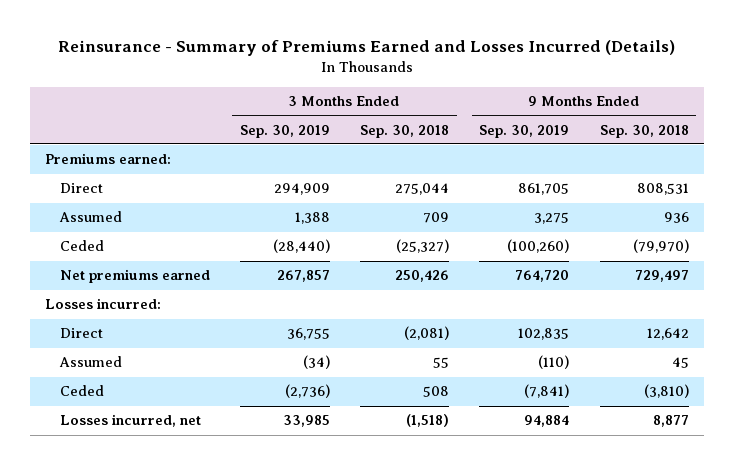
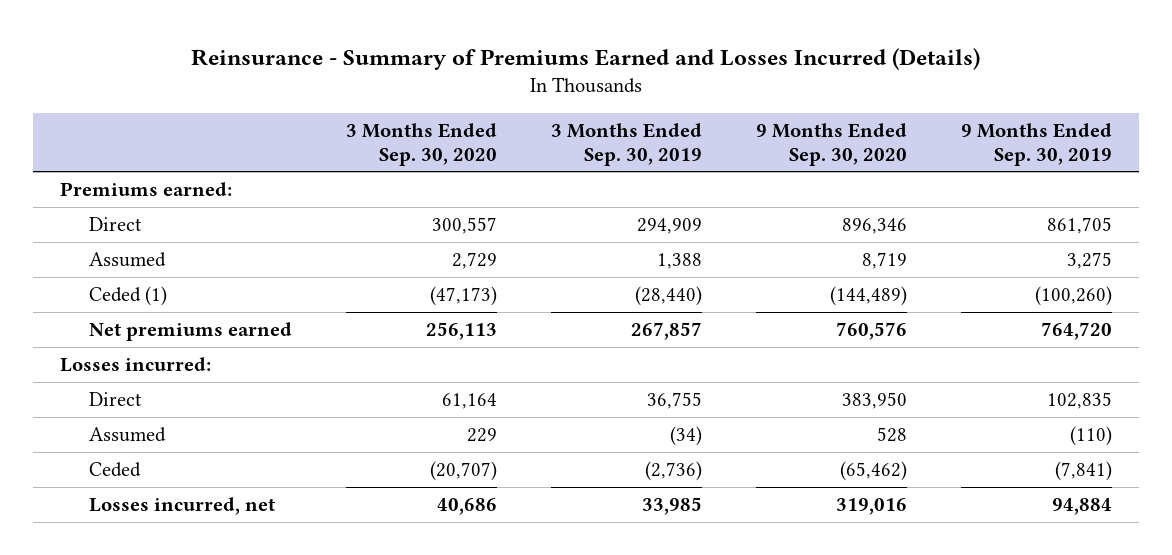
[360,124,450,138] Sep. 30, 2018 -> none
[599,124,689,138] Sep. 30, 2018 -> none
none -> [346,122,498,166] 3 Months Ended Sep. 30, 2020
none -> [756,122,908,166] 9 Months Ended Sep. 30, 2020
[59,240,104,252] Ceded -> [89,286,168,307] Ceded (1)

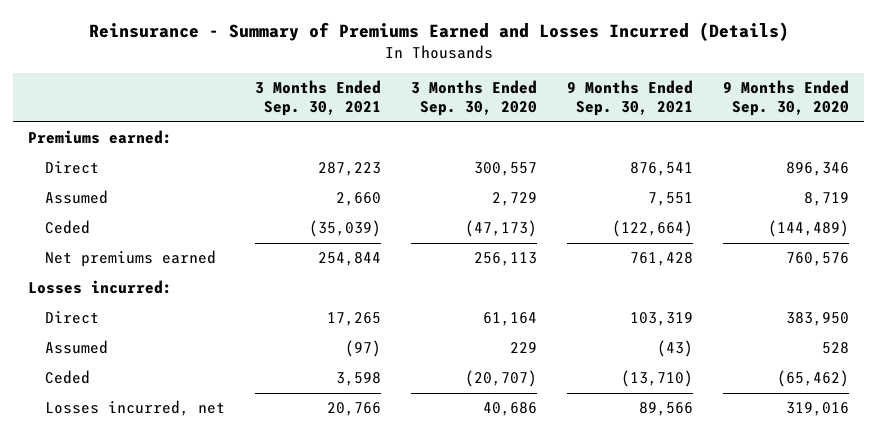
[551,122,703,166] 3 Months Ended Sep. 30, 2019 -> none
[961,122,1113,166] 9 Months Ended Sep. 30, 2019 -> none
none -> [254,80,381,117] 3 Months Ended Sep. 30, 2021
none -> [566,80,693,117] 9 Months Ended Sep. 30, 2021
[89,286,168,307] Ceded (1) -> [44,220,90,235] Ceded

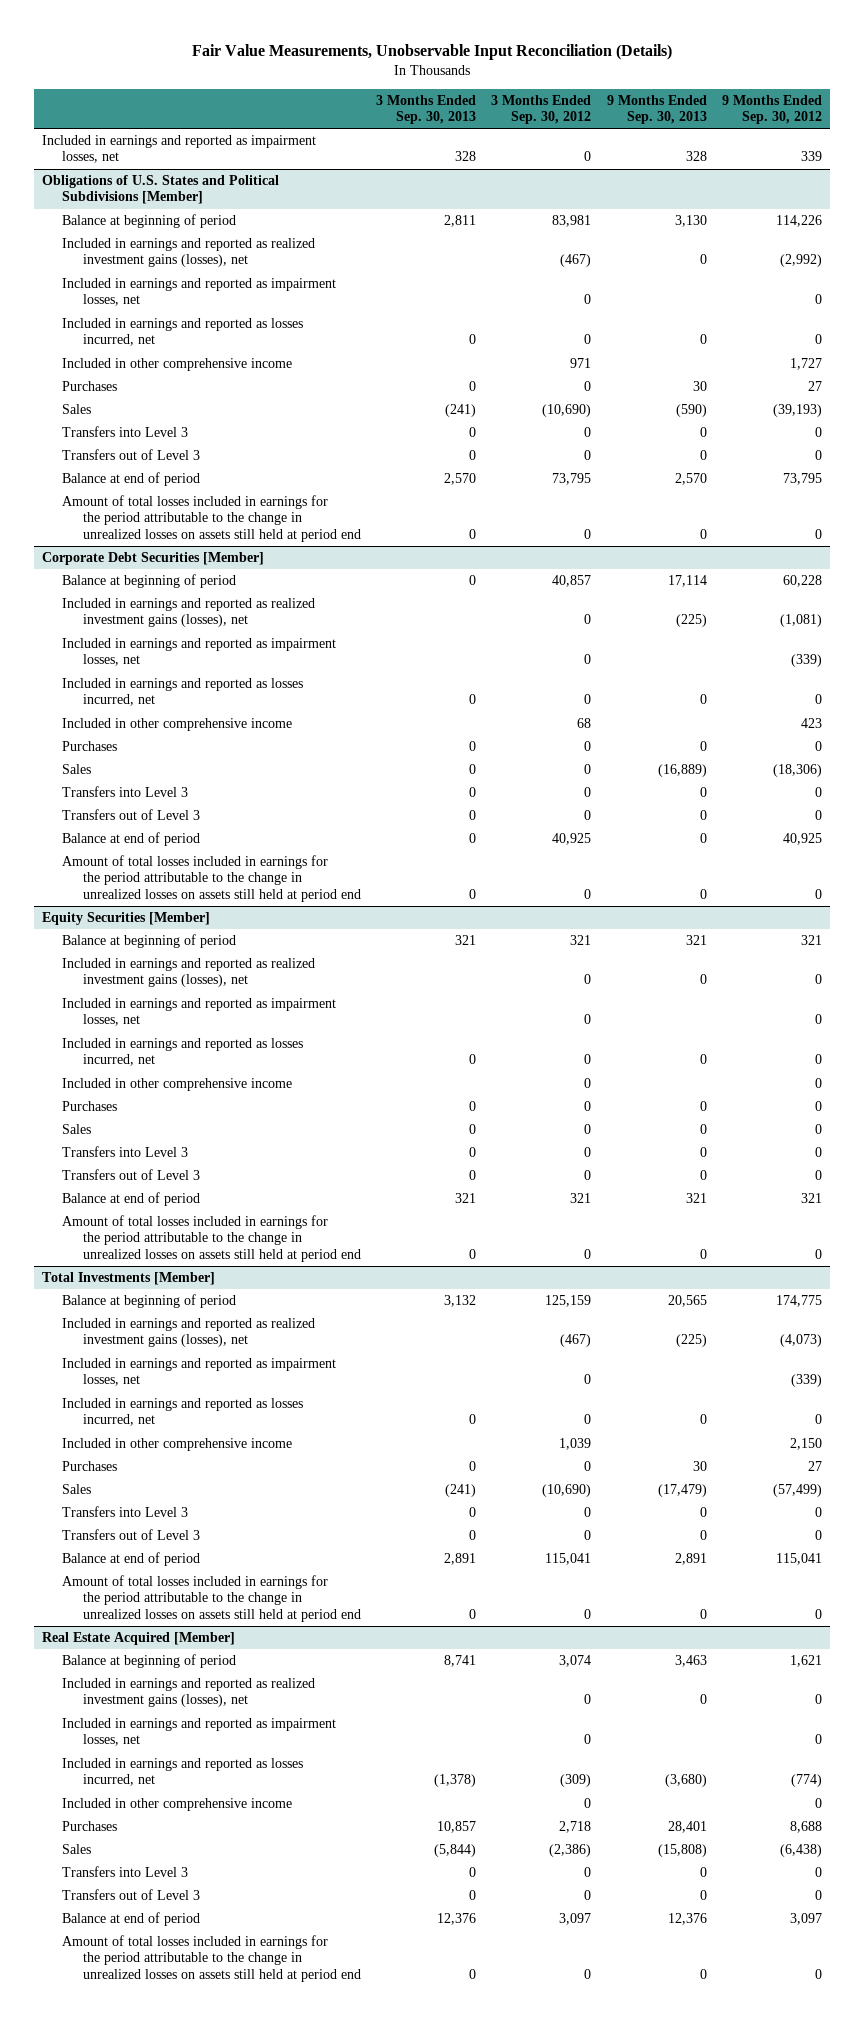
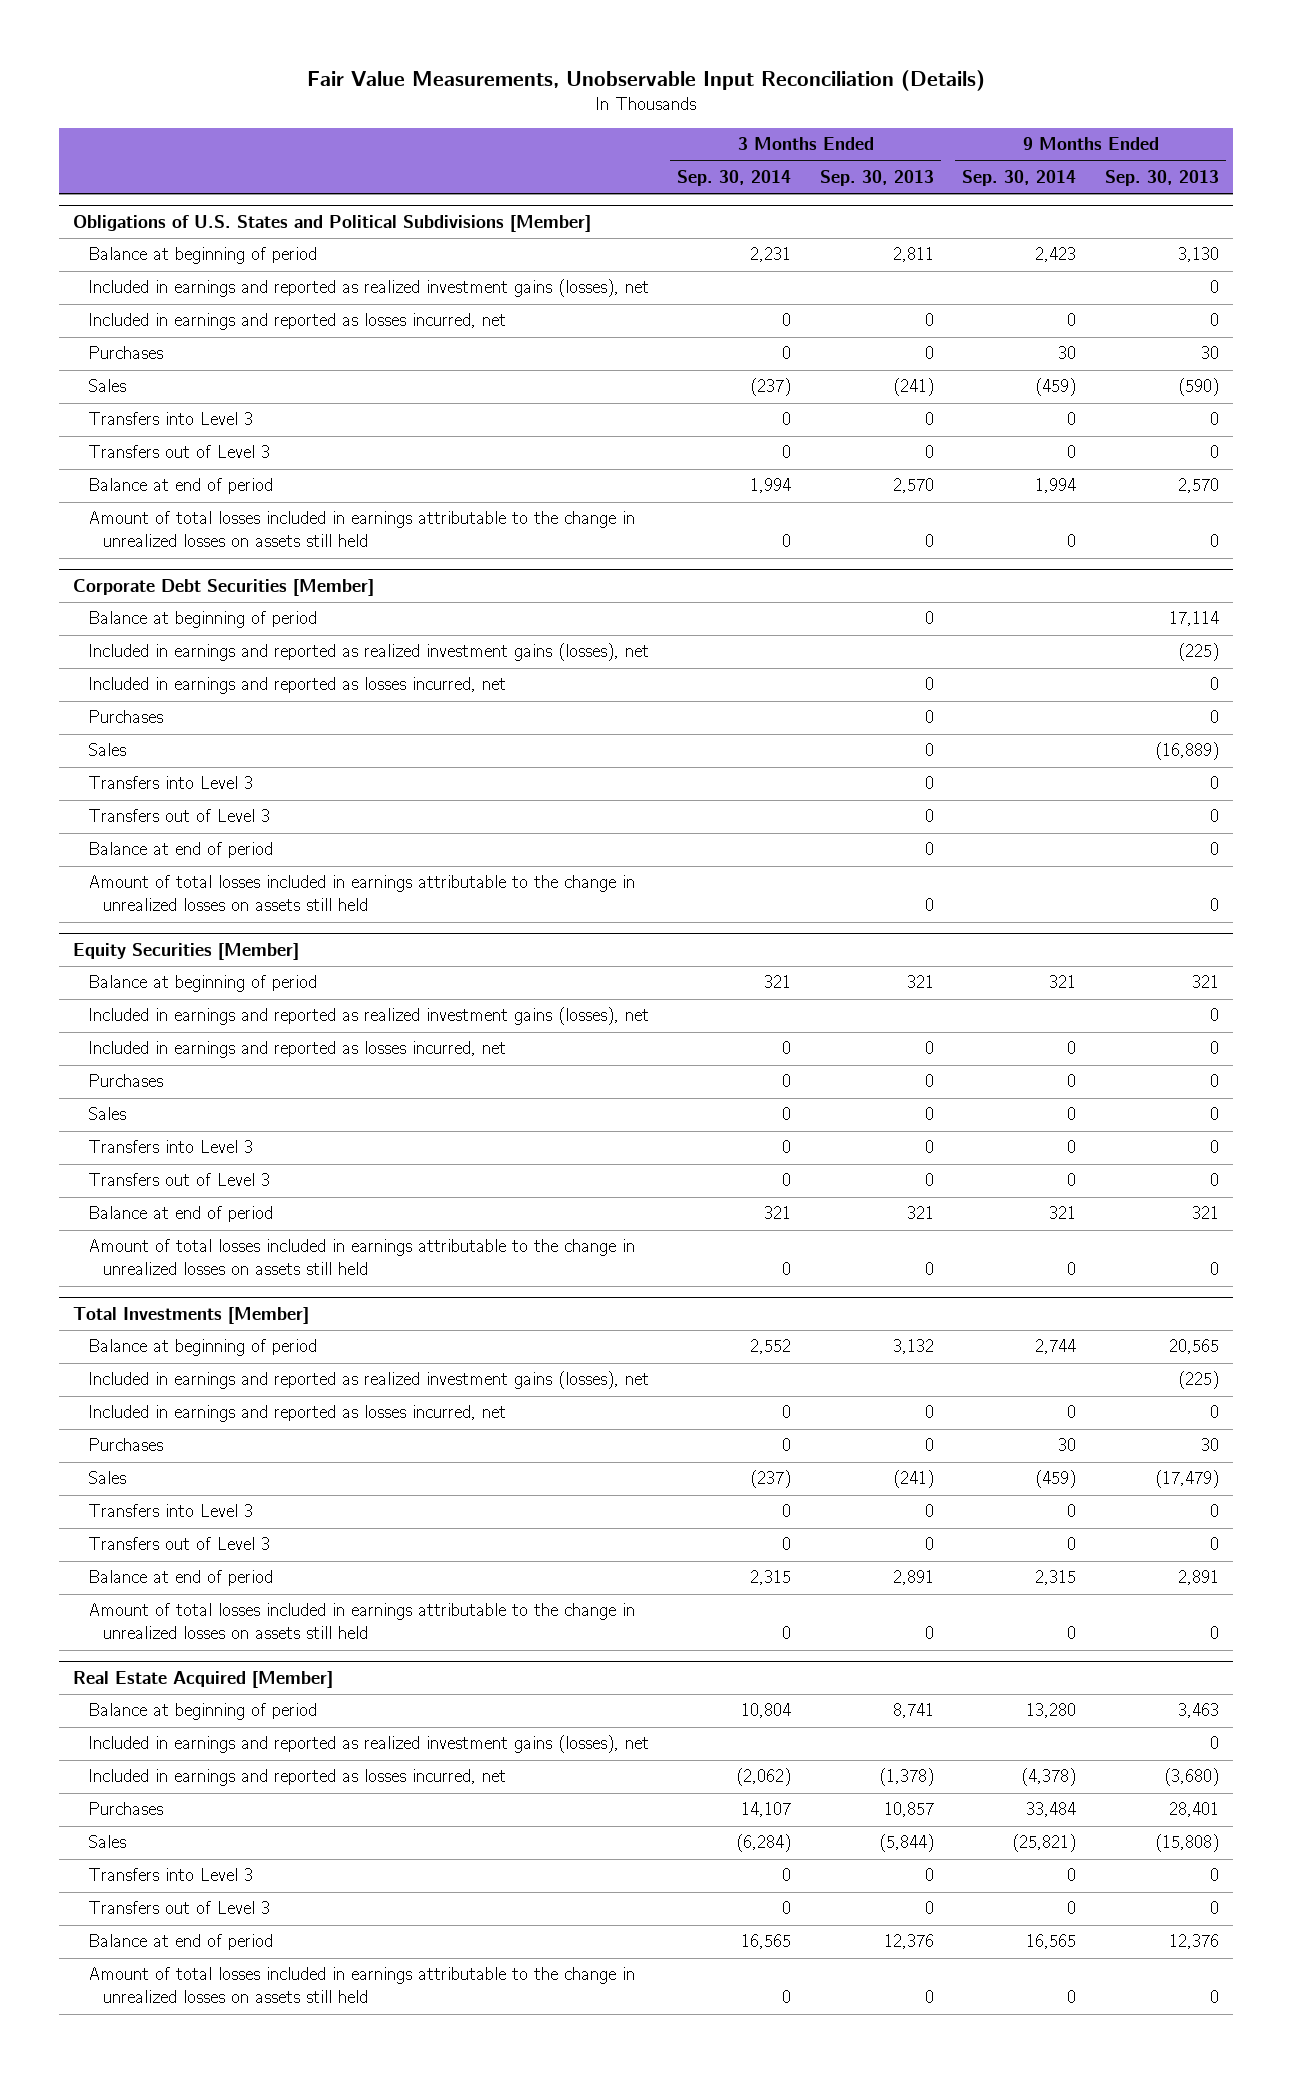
[491,94,592,125] 3 Months Ended Sep. 30, 2012 -> none
[722,94,823,125] 9 Months Ended Sep. 30, 2012 -> none
none -> [677,170,792,187] Sep. 30, 2014
none -> [962,170,1077,187] Sep. 30, 2014
[41,135,316,164] Included in earnings and reported as impairment losses, net -> none
[62,278,337,307] Included in earnings and reported as impairment losses, net -> none
[62,358,293,372] Included in other comprehensive income -> none
[62,495,361,542] Amount of total losses included in earnings for the period attributable to the change in unrealized losses on assets still held at period end -> [87,511,635,548] Amount of total losses included in earnings attributable to the change in unrealized losses on assets still held
[62,638,337,667] Included in earnings and reported as impairment losses, net -> none
[62,718,293,732] Included in other comprehensive income -> none
[62,855,361,902] Amount of total losses included in earnings for the period attributable to the change in unrealized losses on assets still held at period end -> [87,875,635,912] Amount of total losses included in earnings attributable to the change in unrealized losses on assets still held
[62,998,337,1027] Included in earnings and reported as impairment losses, net -> none
[62,1078,293,1092] Included in other comprehensive income -> none
[62,1215,361,1262] Amount of total losses included in earnings for the period attributable to the change in unrealized losses on assets still held at period end -> [87,1239,635,1276] Amount of total losses included in earnings attributable to the change in unrealized losses on assets still held
[62,1358,337,1387] Included in earnings and reported as impairment losses, net -> none
[62,1438,293,1452] Included in other comprehensive income -> none
[62,1575,361,1622] Amount of total losses included in earnings for the period attributable to the change in unrealized losses on assets still held at period end -> [87,1603,635,1640] Amount of total losses included in earnings attributable to the change in unrealized losses on assets still held
[62,1718,337,1747] Included in earnings and reported as impairment losses, net -> none
[62,1798,293,1812] Included in other comprehensive income -> none
[62,1935,361,1982] Amount of total losses included in earnings for the period attributable to the change in unrealized losses on assets still held at period end -> [87,1967,635,2004] Amount of total losses included in earnings attributable to the change in unrealized losses on assets still held

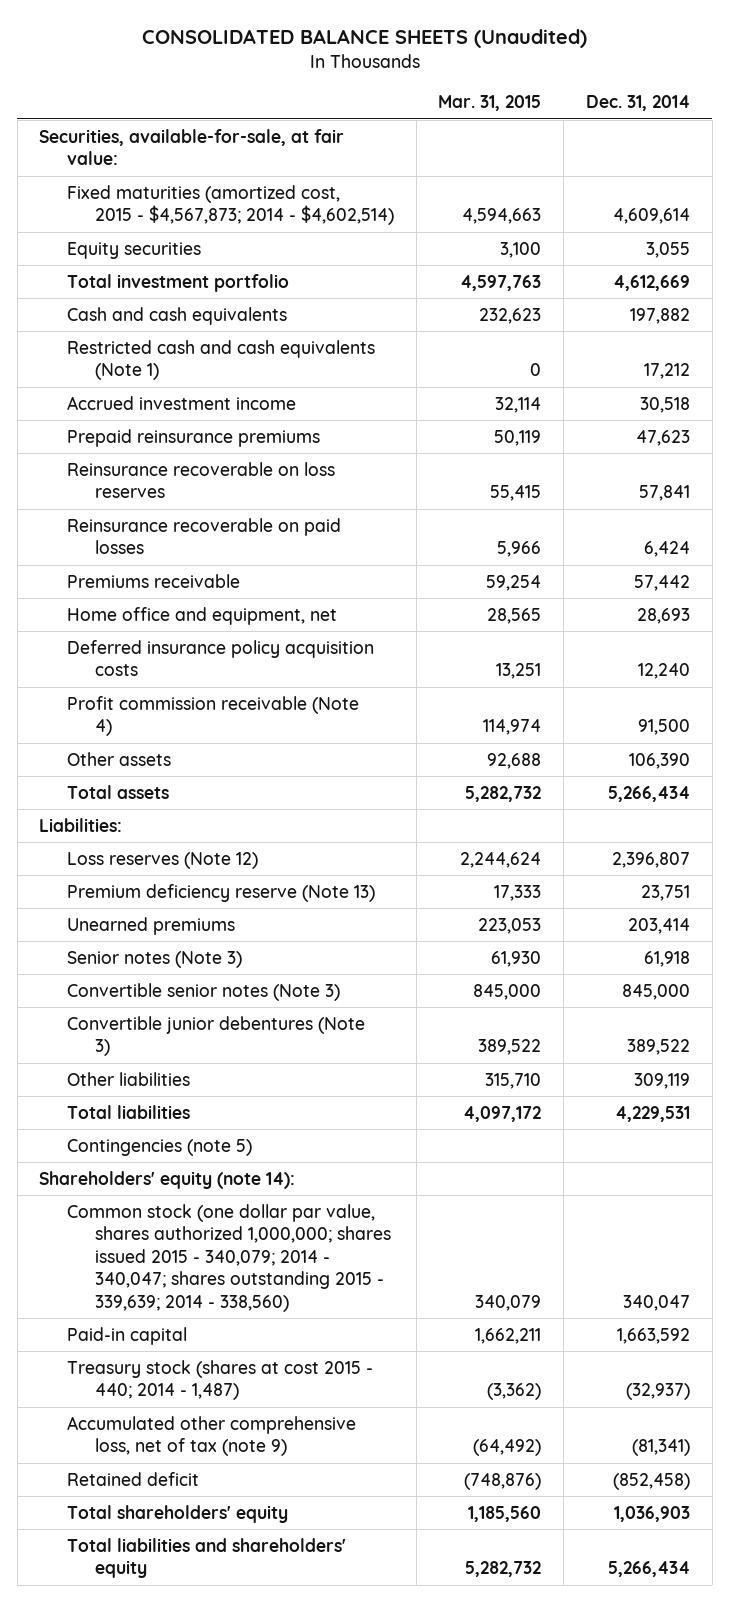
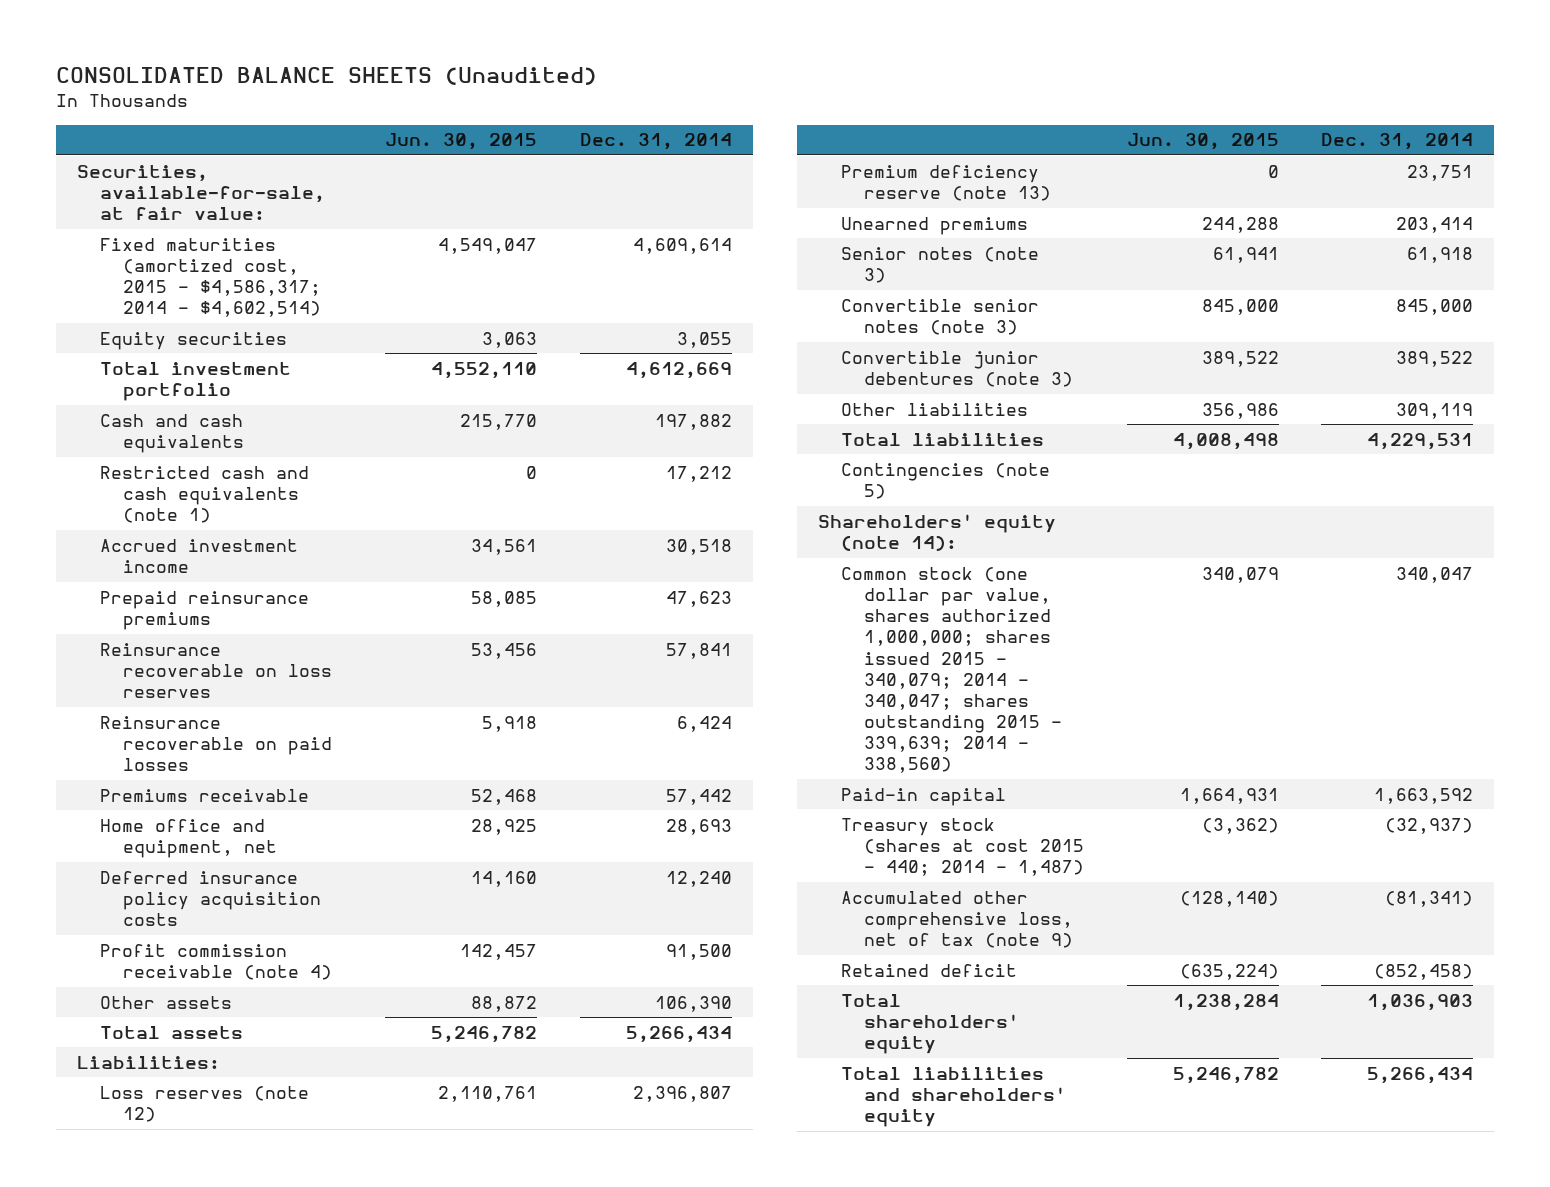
[438,95,542,112] Mar. 31, 2015 -> none
none -> [385,133,538,151] Jun. 30, 2015
[67,184,394,226] Fixed maturities (amortized cost, 2015 - $4,567,873; 2014 - $4,602,514) -> [99,237,321,318] Fixed maturities (amortized cost, 2015 - $4,586,317; 2014 - $4,602,514)
[67,339,376,381] Restricted cash and cash equivalents (Note 1) -> [99,465,309,524] Restricted cash and cash equivalents (note 1)
[67,695,360,737] Profit commission receivable (Note 4) -> [99,943,332,981] Profit commission receivable (note 4)
[67,851,259,869] Loss reserves (Note 12) -> [99,1085,309,1123] Loss reserves (note 12)
[67,883,376,902] Premium deficiency reserve (Note 13) -> [841,164,1052,202] Premium deficiency reserve (note 13)
[67,950,243,968] Senior notes (Note 3) -> [841,246,1040,284] Senior notes (note 3)
[67,982,341,1001] Convertible senior notes (Note 3) -> [841,298,1040,336] Convertible senior notes (note 3)
[67,1015,366,1057] Convertible junior debentures (Note 3) -> [841,350,1074,388] Convertible junior debentures (note 3)

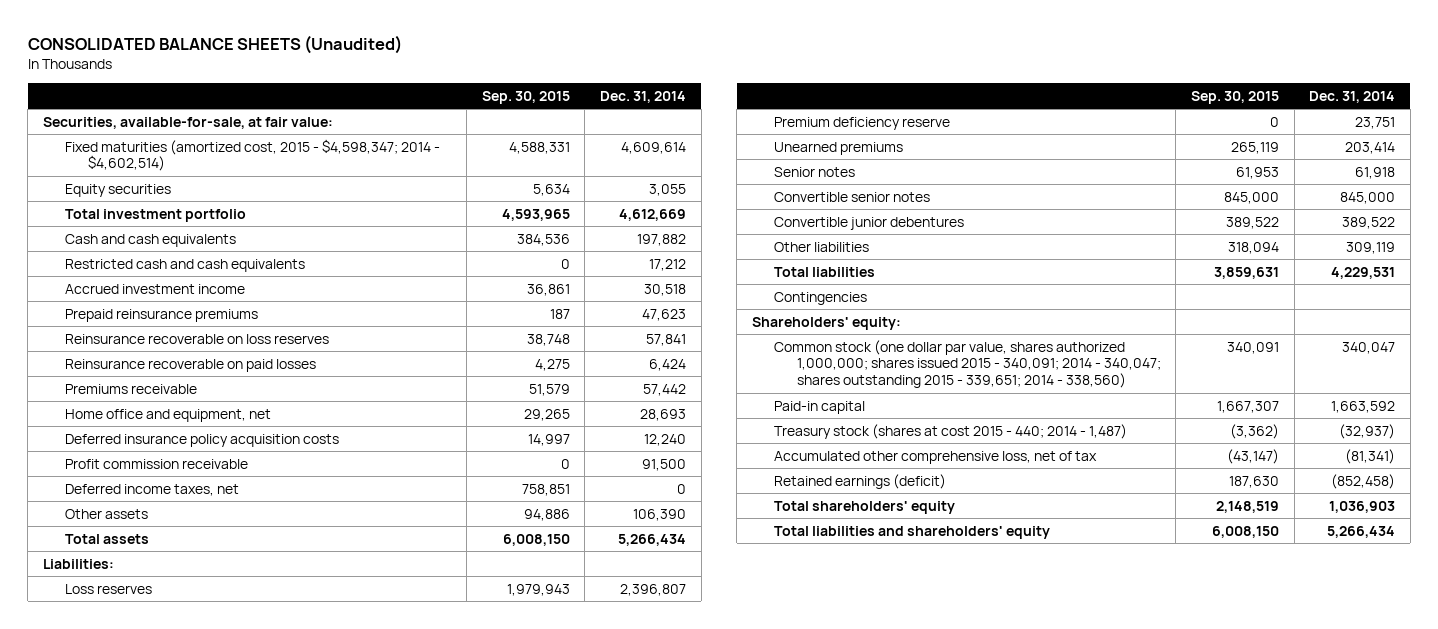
[385,133,538,151] Jun. 30, 2015 -> none
none -> [481,90,570,104] Sep. 30, 2015
[99,237,321,318] Fixed maturities (amortized cost, 2015 - $4,586,317; 2014 - $4,602,514) -> [65,138,441,172] Fixed maturities (amortized cost, 2015 - $4,598,347; 2014 - $4,602,514)
[99,465,309,524] Restricted cash and cash equivalents (note 1) -> [65,258,306,272] Restricted cash and cash equivalents
[99,943,332,981] Profit commission receivable (note 4) -> [65,458,249,469] Profit commission receivable
none -> [65,483,240,496] Deferred income taxes, net
[99,1085,309,1123] Loss reserves (note 12) -> [65,583,153,594] Loss reserves
[841,164,1052,202] Premium deficiency reserve (note 13) -> [774,116,951,130] Premium deficiency reserve
[841,246,1040,284] Senior notes (note 3) -> [774,166,856,177] Senior notes
[841,298,1040,336] Convertible senior notes (note 3) -> [774,191,931,202] Convertible senior notes
[841,350,1074,388] Convertible junior debentures (note 3) -> [774,216,965,230] Convertible junior debentures
[841,462,1051,500] Contingencies (note 5) -> [774,291,868,305] Contingencies
[818,513,1057,552] Shareholders' equity (note 14): -> [751,316,901,330] Shareholders' equity:
[841,566,1063,774] Common stock (one dollar par value, shares authorized 1,000,000; shares issued 2015 - 340,079; 2014 - 340,047; shares outstanding 2015 - 339,639; 2014 - 338,560) -> [774,339,1161,389] Common stock (one dollar par value, shares authorized 1,000,000; shares issued 2015 - 340,091; 2014 - 340,047; shares outstanding 2015 - 339,651; 2014 - 338,560)
[841,890,1074,949] Accumulated other comprehensive loss, net of tax (note 9) -> [774,450,1098,464] Accumulated other comprehensive loss, net of tax
[841,963,1018,977] Retained deficit -> [774,473,947,489] Retained earnings (deficit)

